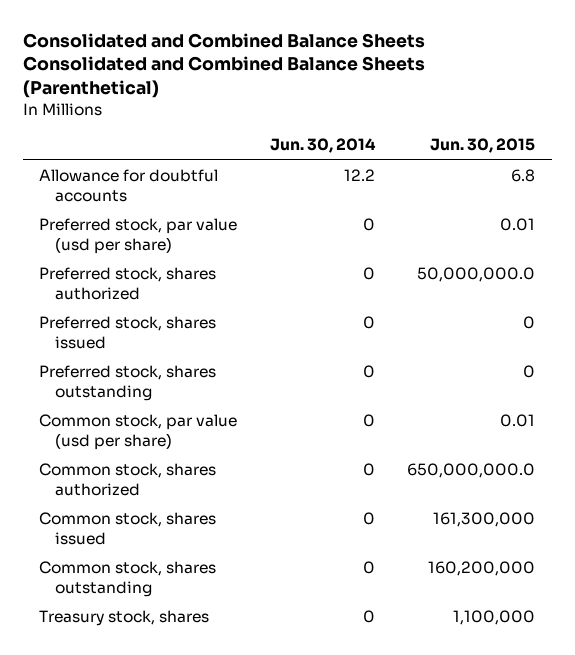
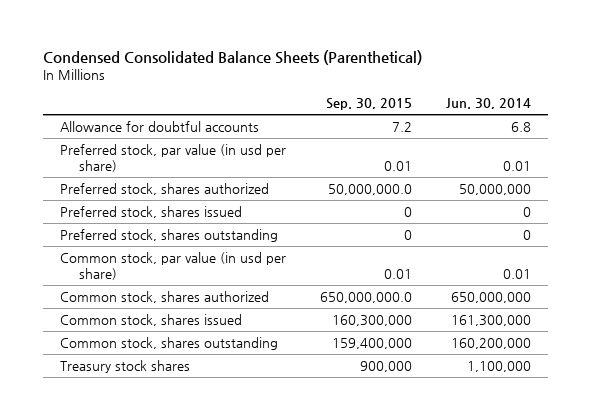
[22,32,425,98] Consolidated and Combined Balance Sheets Consolidated and Combined Balance Sheets (Parenthetical) -> [42,50,422,66] Condensed Consolidated Balance Sheets (Parenthetical)
[430,138,536,154] Jun. 30, 2015 -> none
none -> [325,98,412,111] Sep. 30, 2015
[343,169,375,182] 12.2 -> [510,121,531,132] 6.8
[39,218,238,254] Preferred stock, par value (usd per share) -> [59,143,286,172] Preferred stock, par value (in usd per share)
[362,218,375,232] 0 -> [502,160,531,171] 0.01
[362,267,375,281] 0 -> [458,183,531,195] 50,000,000
[39,414,238,450] Common stock, par value (usd per share) -> [59,251,286,280] Common stock, par value (in usd per share)
[362,414,375,428] 0 -> [502,268,531,279] 0.01
[362,463,375,477] 0 -> [450,291,531,303] 650,000,000
[362,512,375,526] 0 -> [450,314,531,326] 161,300,000
[362,561,375,575] 0 -> [450,337,531,349] 160,200,000
[39,610,210,627] Treasury stock, shares -> [59,359,190,373] Treasury stock shares
[362,610,375,624] 0 -> [466,360,531,372] 1,100,000

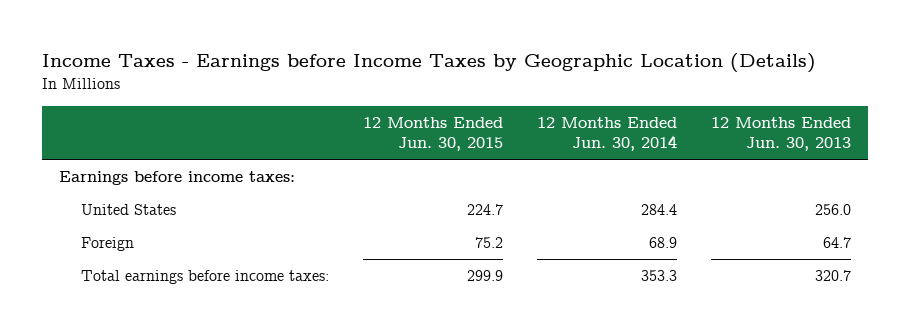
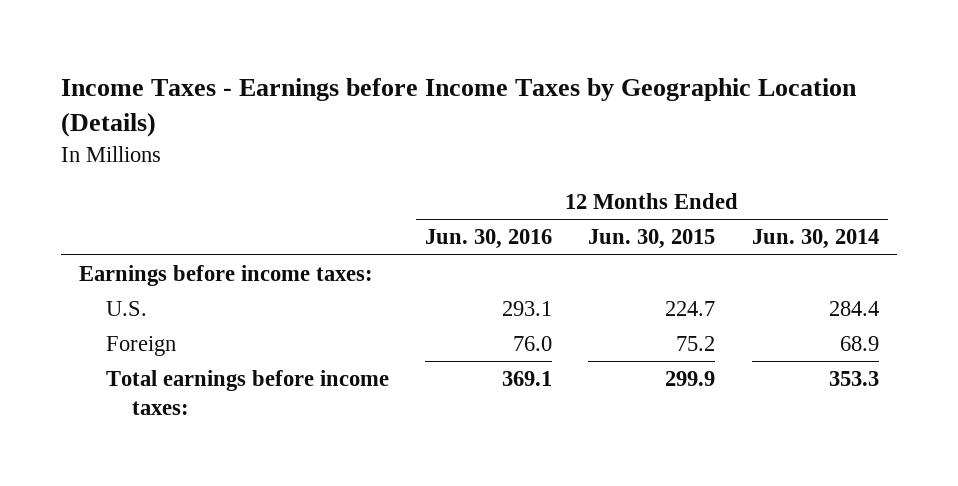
[710,116,851,152] 12 Months Ended Jun. 30, 2013 -> none
none -> [425,229,553,250] Jun. 30, 2016
[80,203,176,215] United States -> [105,300,147,316] U.S.

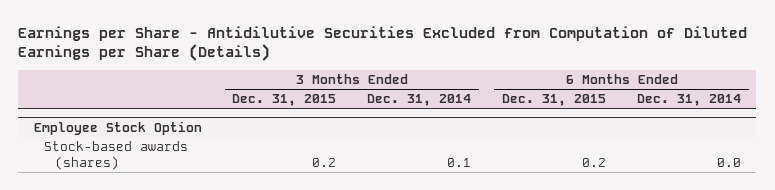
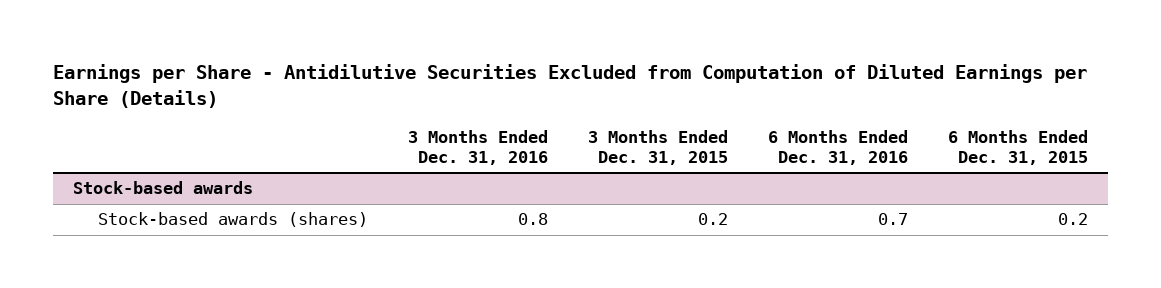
[367,94,472,107] Dec. 31, 2014 -> none
[637,94,742,107] Dec. 31, 2014 -> none
none -> [407,129,548,165] 3 Months Ended Dec. 31, 2016
none -> [767,129,908,165] 6 Months Ended Dec. 31, 2016
[33,120,202,135] Employee Stock Option -> [72,181,253,195] Stock-based awards

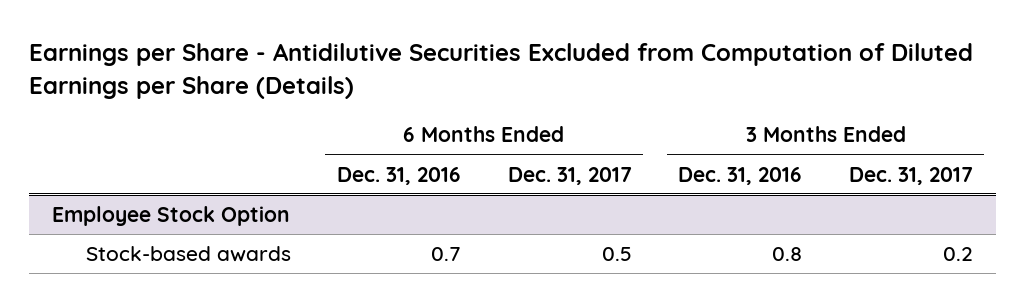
[587,129,728,165] 3 Months Ended Dec. 31, 2015 -> none
[947,129,1088,165] 6 Months Ended Dec. 31, 2015 -> none
none -> [507,166,632,185] Dec. 31, 2017
none -> [848,166,973,185] Dec. 31, 2017
[72,181,253,195] Stock-based awards -> [52,206,291,227] Employee Stock Option
[97,212,368,228] Stock-based awards (shares) -> [85,246,291,263] Stock-based awards

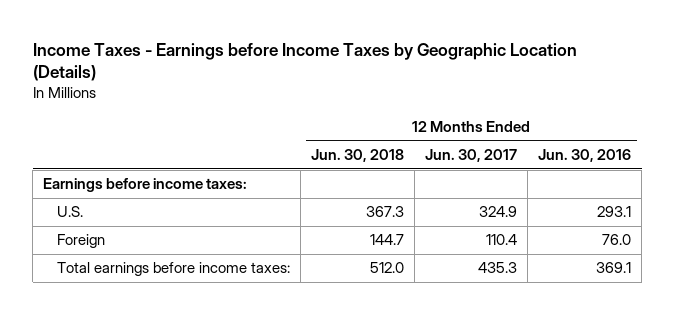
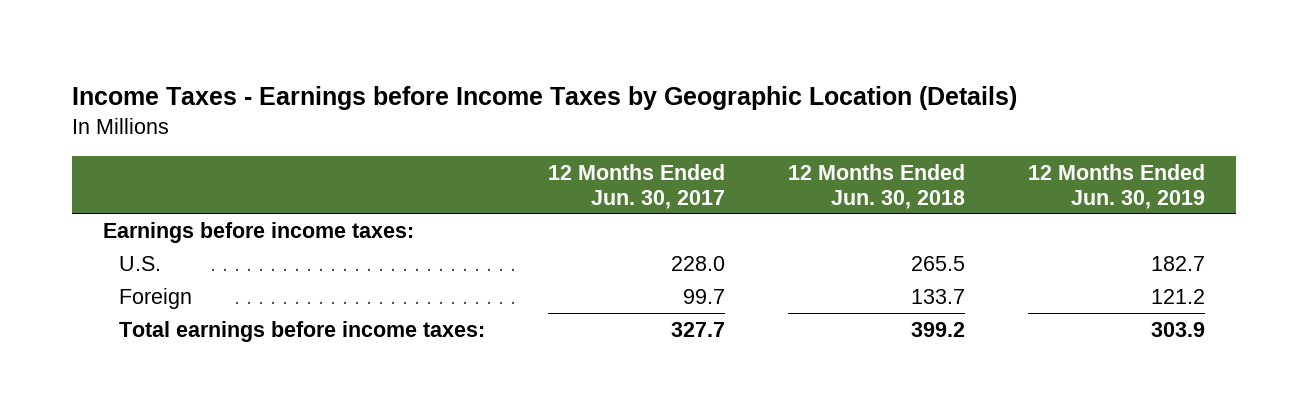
[538,149,632,163] Jun. 30, 2016 -> none
none -> [1027,163,1205,209] 12 Months Ended Jun. 30, 2019
[366,206,405,218] 367.3 -> [910,255,965,271] 265.5
[479,206,518,218] 324.9 -> [670,255,725,271] 228.0
[370,234,405,246] 144.7 -> [910,288,965,304] 133.7
[486,234,518,246] 110.4 -> [682,288,725,304] 99.7
[370,262,405,274] 512.0 -> [910,321,965,337] 399.2
[478,262,518,274] 435.3 -> [670,321,725,337] 327.7

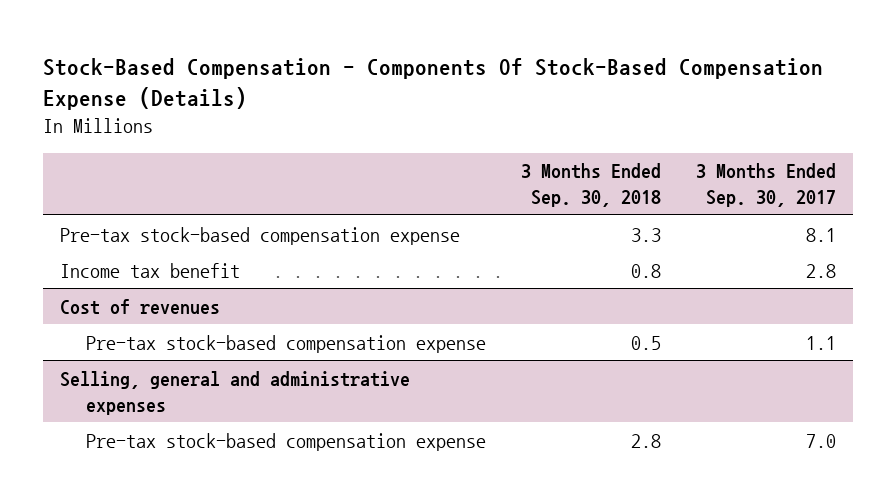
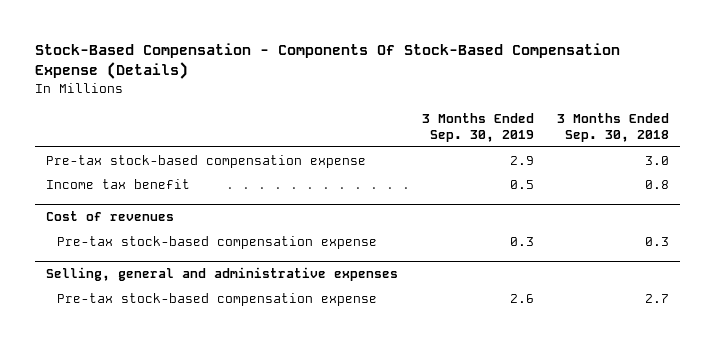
[695,163,836,208] 3 Months Ended Sep. 30, 2017 -> none
none -> [421,112,534,143] 3 Months Ended Sep. 30, 2019
[630,227,661,242] 3.3 -> [644,155,669,165] 3.0
[630,335,661,350] 0.5 -> [644,236,669,246] 0.3
[630,433,661,448] 2.8 -> [644,293,669,303] 2.7

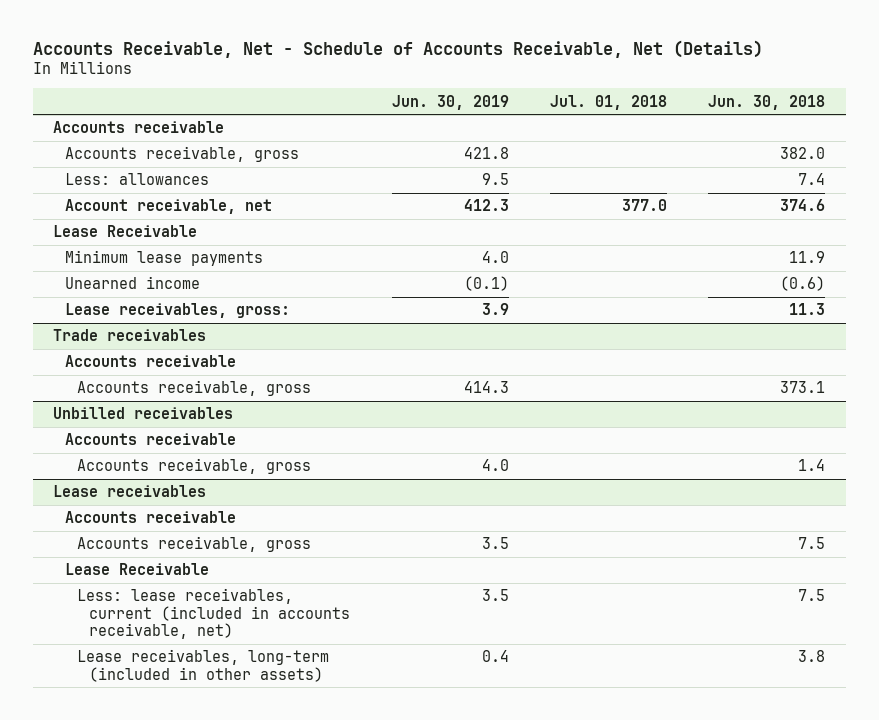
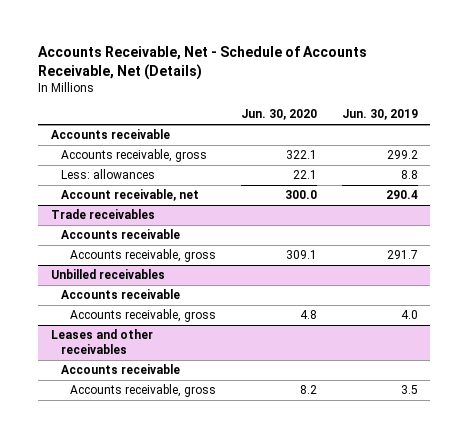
[550,94,668,110] Jul. 01, 2018 -> none
[708,94,826,110] Jun. 30, 2018 -> none
none -> [241,109,318,121] Jun. 30, 2020
[53,225,198,238] Lease Receivable -> none
[65,250,264,267] Minimum lease payments -> none
[65,276,201,290] Unearned income -> none
[65,303,291,319] Lease receivables, gross: -> none
[463,147,509,160] 421.8 -> [386,150,418,160] 299.2
[481,173,509,186] 9.5 -> [400,170,418,180] 8.8
[463,199,509,212] 412.3 -> [385,190,418,200] 290.4
[463,381,509,394] 414.3 -> [386,250,418,260] 291.7
[53,485,207,498] Lease receivables -> [50,329,153,354] Leases and other receivables
[65,563,210,576] Lease Receivable -> none
[77,588,351,640] Less: lease receivables, current (included in accounts receivable, net) -> none
[77,649,330,682] Lease receivables, long-term (included in other assets) -> none

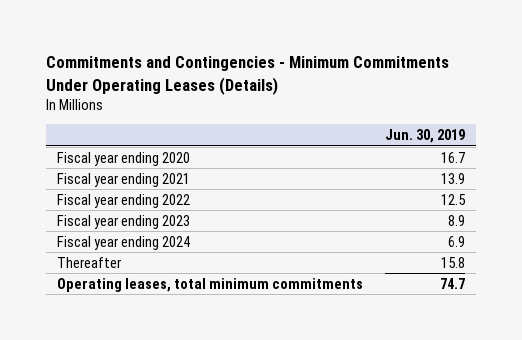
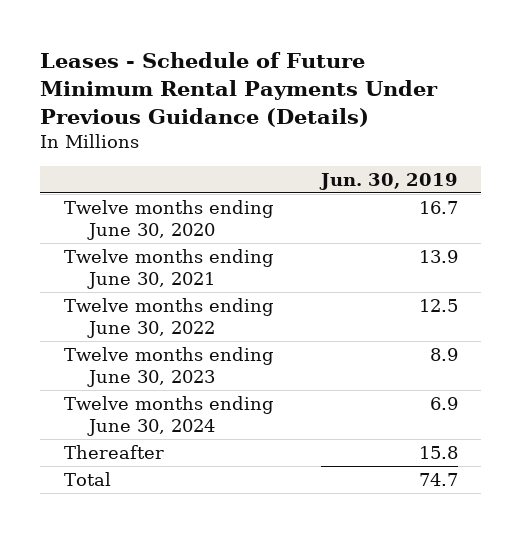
[46,56,450,95] Commitments and Contingencies - Minimum Commitments Under Operating Leases (Details) -> [40,52,439,127] Leases - Schedule of Future Minimum Rental Payments Under Previous Guidance (Details)
[57,151,191,166] Fiscal year ending 2020 -> [63,200,274,241] Twelve months ending June 30, 2020
[57,172,191,187] Fiscal year ending 2021 -> [63,249,274,290] Twelve months ending June 30, 2021
[57,193,191,208] Fiscal year ending 2022 -> [63,298,274,339] Twelve months ending June 30, 2022
[57,214,191,229] Fiscal year ending 2023 -> [63,347,274,388] Twelve months ending June 30, 2023
[57,235,191,250] Fiscal year ending 2024 -> [63,396,274,437] Twelve months ending June 30, 2024
[57,277,364,292] Operating leases, total minimum commitments -> [63,472,111,487] Total

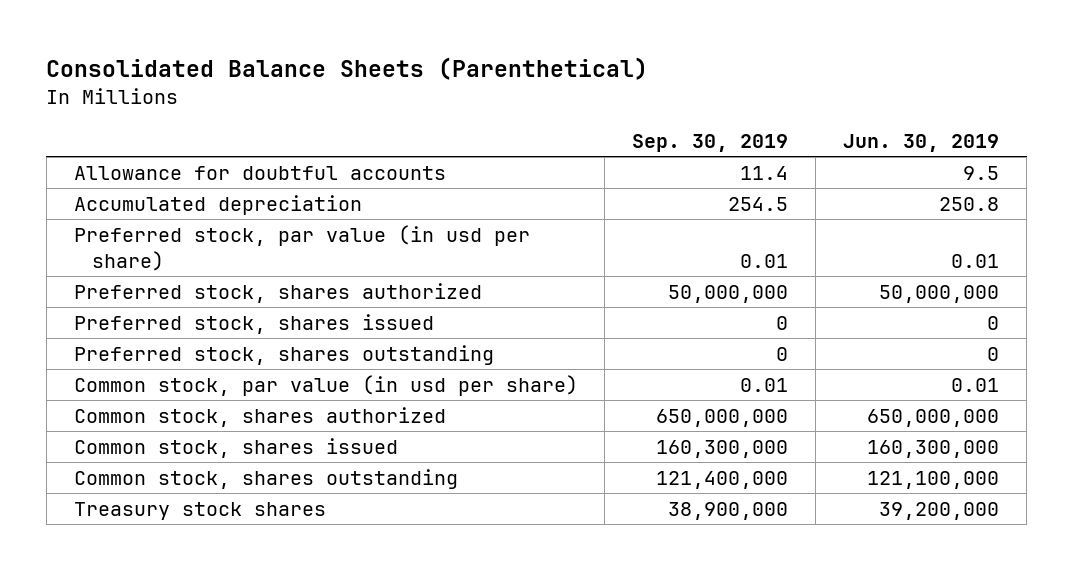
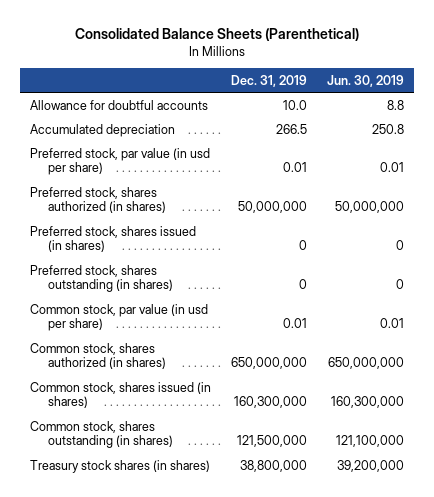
[632,133,789,152] Sep. 30, 2019 -> none
none -> [231,74,308,87] Dec. 31, 2019
[963,166,1000,181] 9.5 -> [387,99,405,110] 8.8
[73,283,482,304] Preferred stock, shares authorized -> [30,186,166,213] Preferred stock, shares authorized (in shares)
[73,314,434,335] Preferred stock, shares issued -> [30,225,197,252] Preferred stock, shares issued (in shares)
[73,345,494,366] Preferred stock, shares outstanding -> [30,264,173,292] Preferred stock, shares outstanding (in shares)
[73,407,446,428] Common stock, shares authorized -> [30,342,166,369] Common stock, shares authorized (in shares)
[73,438,398,459] Common stock, shares issued -> [30,381,212,408] Common stock, shares issued (in shares)
[73,469,458,490] Common stock, shares outstanding -> [30,420,173,448] Common stock, shares outstanding (in shares)
[73,502,326,521] Treasury stock shares -> [30,459,211,473] Treasury stock shares (in shares)

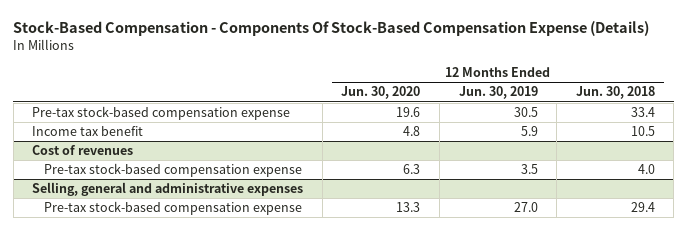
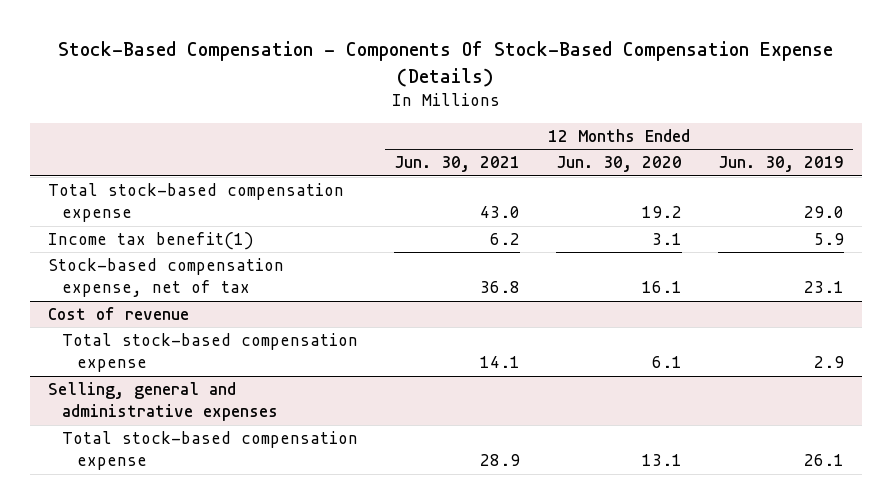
[575,86,655,100] Jun. 30, 2018 -> none
none -> [394,156,521,173] Jun. 30, 2021
[32,106,291,121] Pre-tax stock-based compensation expense -> [47,183,344,223] Total stock-based compensation expense
[396,107,421,118] 19.6 -> [641,206,682,219] 19.2
[513,107,538,118] 30.5 -> [803,206,844,219] 29.0
[32,126,144,137] Income tax benefit -> [47,232,254,251] Income tax benefit(1)
[403,126,421,137] 4.8 -> [651,233,682,246] 3.1
none -> [47,258,284,298] Stock-based compensation expense, net of tax
[32,145,134,156] Cost of revenues -> [47,307,189,321] Cost of revenue
[43,163,302,178] Pre-tax stock-based compensation expense -> [62,333,359,373] Total stock-based compensation expense
[403,164,421,175] 6.3 -> [651,356,682,369] 6.1
[520,164,538,175] 3.5 -> [813,356,844,369] 2.9
[43,201,302,216] Pre-tax stock-based compensation expense -> [62,431,359,471] Total stock-based compensation expense
[396,202,421,213] 13.3 -> [641,454,682,467] 13.1
[513,202,538,213] 27.0 -> [803,454,844,467] 26.1

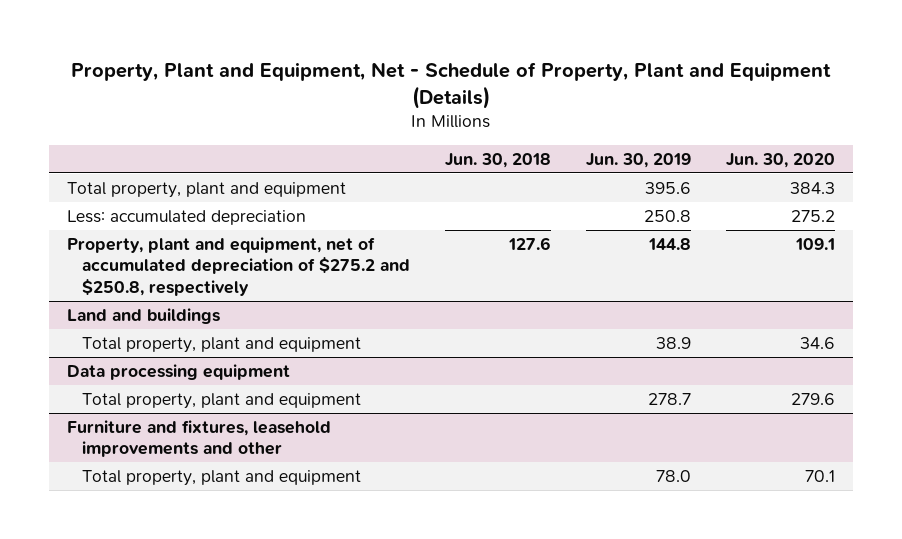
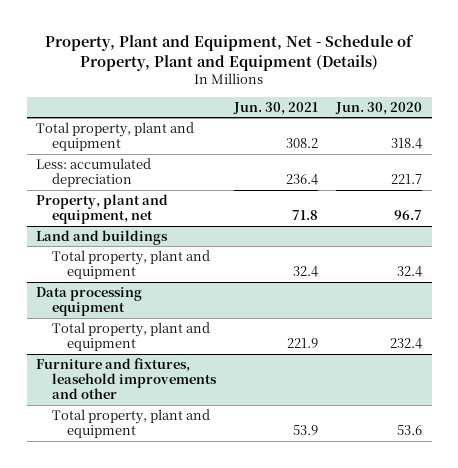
[445,152,552,168] Jun. 30, 2018 -> none
[586,152,692,168] Jun. 30, 2019 -> none
none -> [233,101,319,115] Jun. 30, 2021
[790,181,836,194] 384.3 -> [391,138,423,150] 318.4
[791,209,836,222] 275.2 -> [391,174,423,185] 221.7
[67,236,411,296] Property, plant and equipment, net of accumulated depreciation of $275.2 and $250.8, respectively -> [36,193,169,225] Property, plant and equipment, net
[795,237,836,250] 109.1 -> [394,210,423,221] 96.7
[800,336,836,349] 34.6 -> [397,266,423,278] 32.4
[791,392,836,405] 279.6 -> [390,338,423,350] 232.4
[805,469,836,482] 70.1 -> [397,425,423,436] 53.6

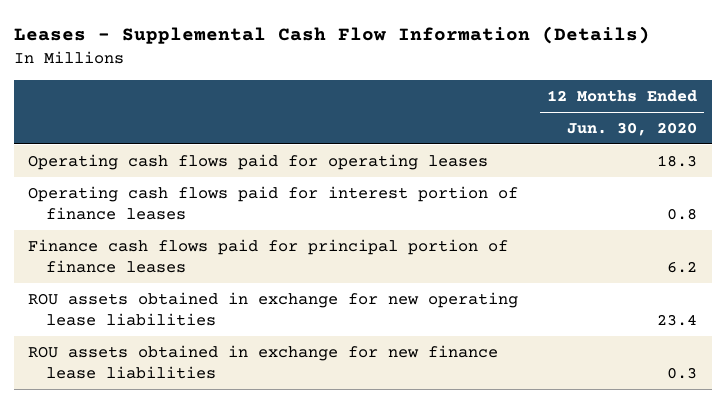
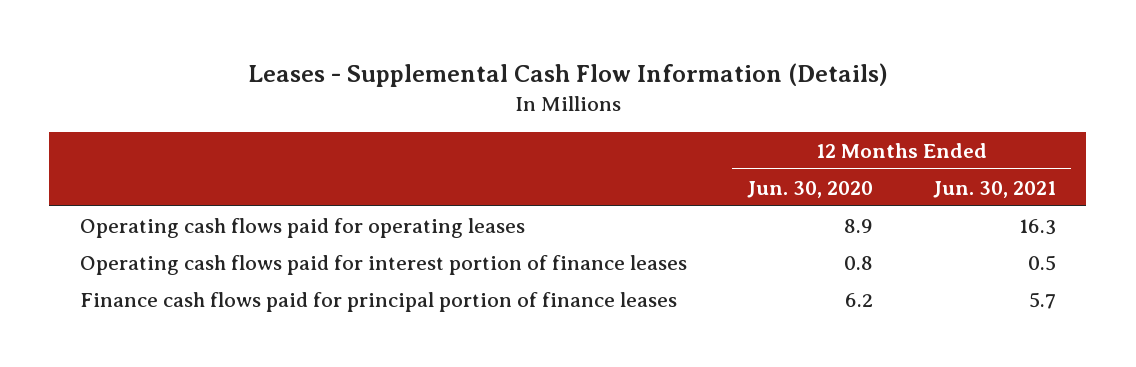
none -> [933,180,1057,198] Jun. 30, 2021
[657,154,698,167] 18.3 -> [843,218,873,233] 8.9
[28,291,519,327] ROU assets obtained in exchange for new operating lease liabilities -> none
[28,344,499,380] ROU assets obtained in exchange for new finance lease liabilities -> none

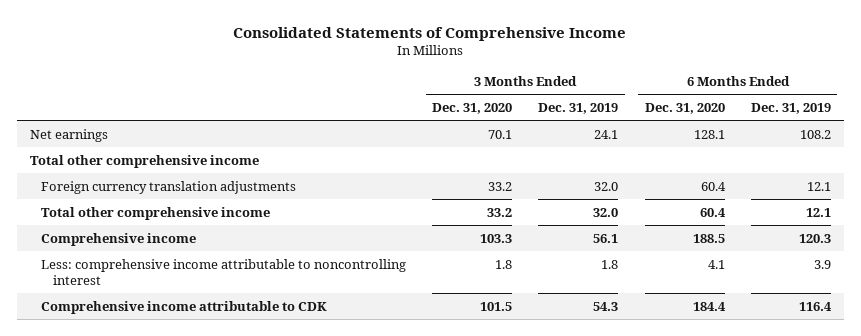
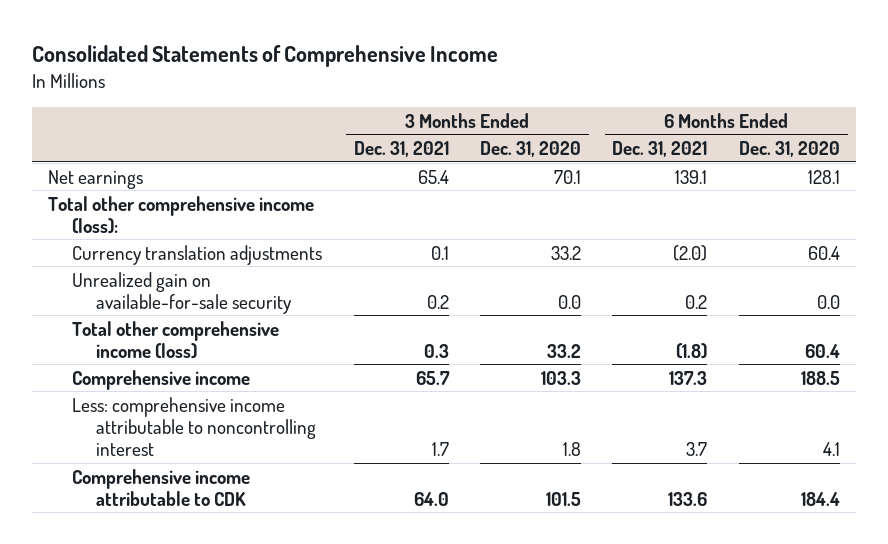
[538,103,619,115] Dec. 31, 2019 -> none
[750,103,831,115] Dec. 31, 2019 -> none
none -> [353,141,449,158] Dec. 31, 2021
none -> [612,141,708,158] Dec. 31, 2021
[30,154,260,168] Total other comprehensive income -> [48,195,315,234] Total other comprehensive income (loss):
[41,180,297,194] Foreign currency translation adjustments -> [72,244,323,265] Currency translation adjustments
none -> [72,271,293,314] Unrealized gain on available-for-sale security
[41,206,271,220] Total other comprehensive income -> [72,320,280,359] Total other comprehensive income (loss)

